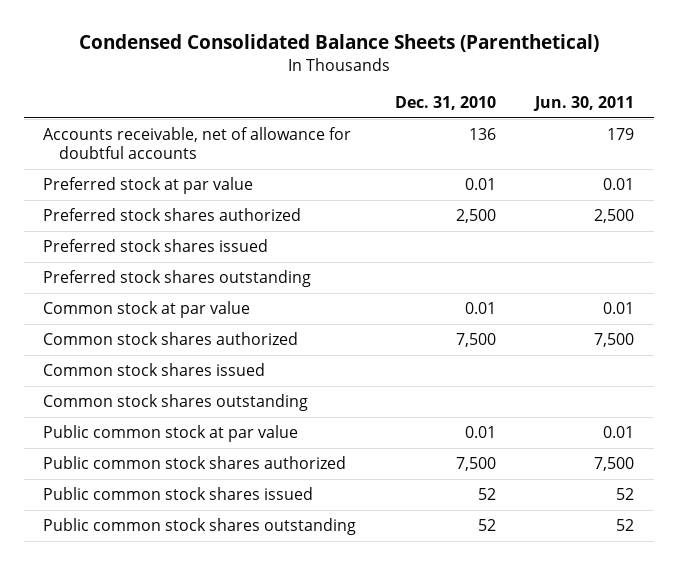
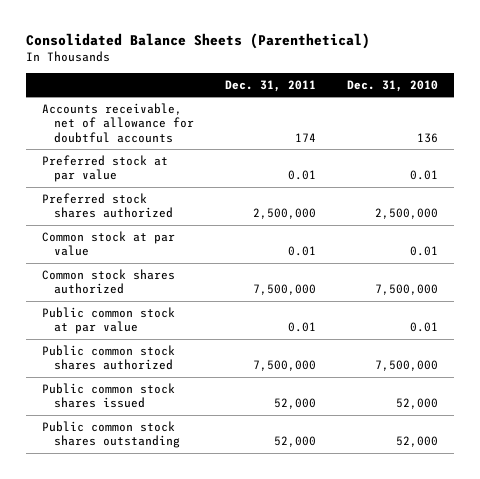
[78,33,599,52] Condensed Consolidated Balance Sheets (Parenthetical) -> [26,32,371,49] Consolidated Balance Sheets (Parenthetical)
[533,95,635,111] Jun. 30, 2011 -> none
none -> [225,79,317,92] Dec. 31, 2011
[43,239,269,253] Preferred stock shares issued -> none
[43,270,312,288] Preferred stock shares outstanding -> none
[456,209,497,224] 2,500 -> [375,208,439,220] 2,500,000
[43,363,266,377] Common stock shares issued -> none
[43,394,309,412] Common stock shares outstanding -> none
[456,333,497,348] 7,500 -> [375,284,439,296] 7,500,000
[456,457,497,472] 7,500 -> [375,360,439,372] 7,500,000
[478,488,497,501] 52 -> [396,398,439,410] 52,000
[478,519,497,532] 52 -> [396,436,439,448] 52,000

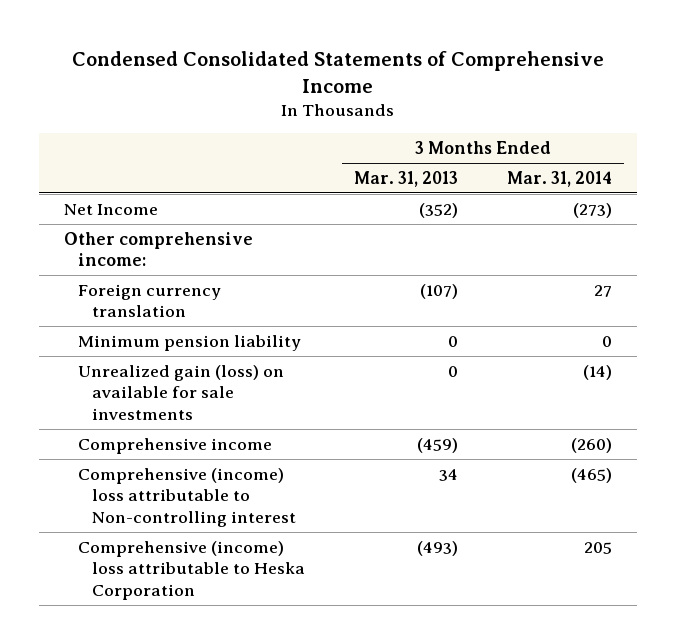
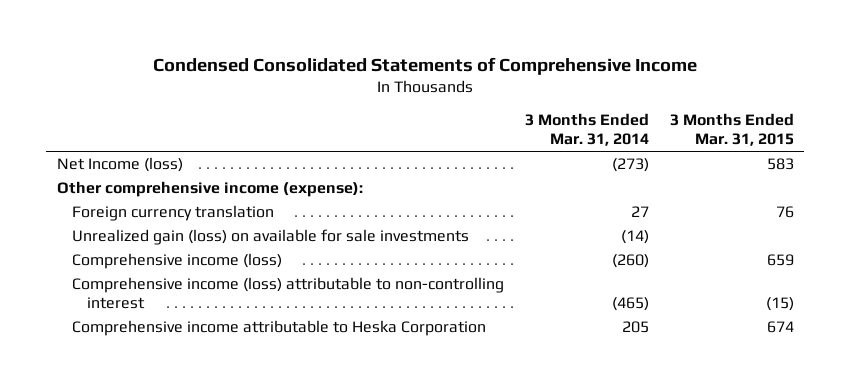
[353,170,458,187] Mar. 31, 2013 -> none
none -> [669,113,794,147] 3 Months Ended Mar. 31, 2015
[63,203,158,215] Net Income -> [56,156,183,172] Net Income (loss)
[63,231,253,267] Other comprehensive income: -> [56,180,363,197] Other comprehensive income (expense):
[77,334,301,351] Minimum pension liability -> none
[77,437,272,454] Comprehensive income -> [71,252,282,269] Comprehensive income (loss)
[77,467,296,527] Comprehensive (income) loss attributable to Non-controlling interest -> [71,276,504,310] Comprehensive income (loss) attributable to non-controlling interest
[77,540,305,600] Comprehensive (income) loss attributable to Heska Corporation -> [71,319,486,336] Comprehensive income attributable to Heska Corporation

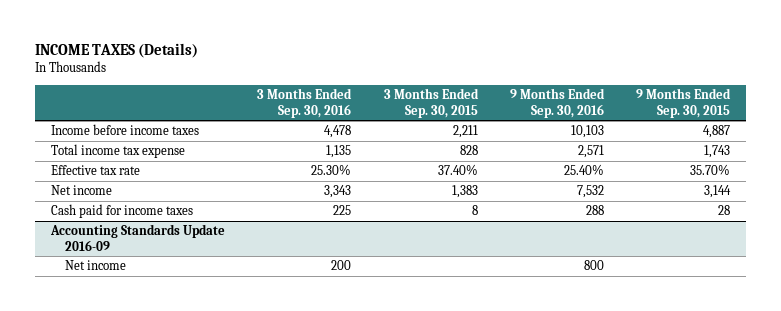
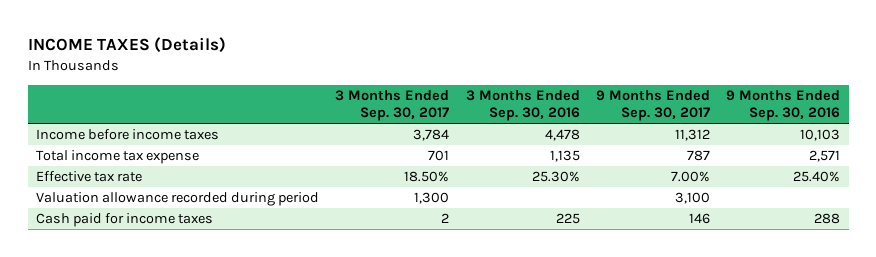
[383,88,479,118] 3 Months Ended Sep. 30, 2015 -> none
[635,88,731,118] 9 Months Ended Sep. 30, 2015 -> none
none -> [335,90,450,122] 3 Months Ended Sep. 30, 2017
none -> [596,90,711,122] 9 Months Ended Sep. 30, 2017
[51,185,113,196] Net income -> none
none -> [35,192,319,207] Valuation allowance recorded during period
[50,224,226,251] Accounting Standards Update 2016-09 -> none
[64,260,126,271] Net income -> none

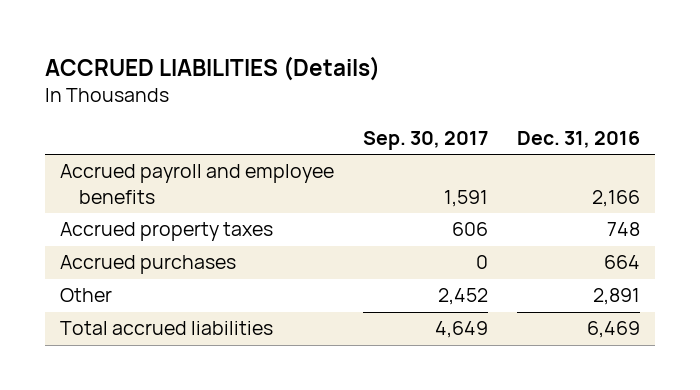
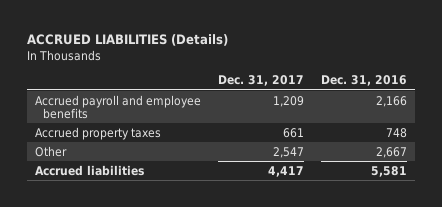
[363,131,489,151] Sep. 30, 2017 -> none
none -> [218,75,305,87] Dec. 31, 2017
[59,255,236,275] Accrued purchases -> none
[593,288,641,306] 2,891 -> [375,146,407,158] 2,667
[59,321,273,336] Total accrued liabilities -> [35,164,145,176] Accrued liabilities
[587,321,641,339] 6,469 -> [370,165,407,177] 5,581

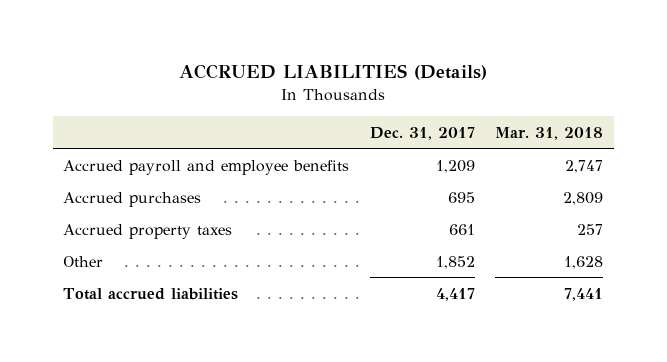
[320,75,407,87] Dec. 31, 2016 -> none
none -> [495,126,604,140] Mar. 31, 2018
none -> [63,191,202,207] Accrued purchases
[273,146,305,158] 2,547 -> [435,255,475,269] 1,852
[35,164,145,176] Accrued liabilities -> [63,287,239,300] Total accrued liabilities

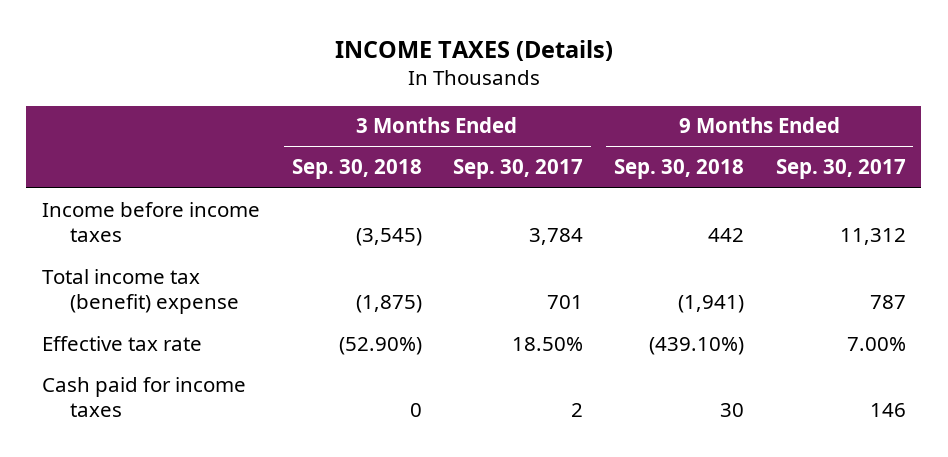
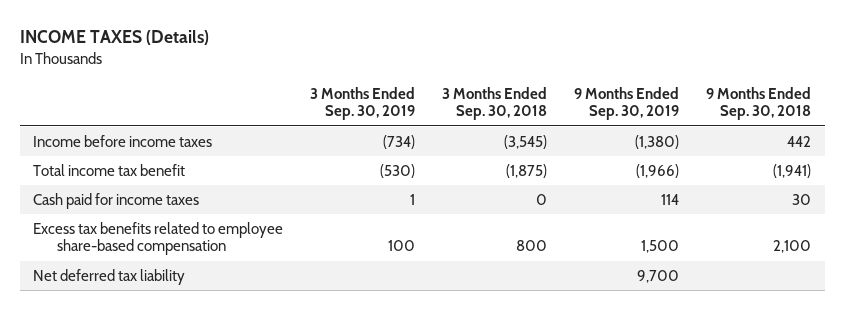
[452,159,583,180] Sep. 30, 2017 -> none
[775,159,906,180] Sep. 30, 2017 -> none
none -> [310,86,416,121] 3 Months Ended Sep. 30, 2019
none -> [574,86,680,121] 9 Months Ended Sep. 30, 2019
[42,335,203,351] Effective tax rate -> none
[42,268,239,315] Total income tax (benefit) expense -> [33,163,186,176] Total income tax benefit
none -> [33,221,284,256] Excess tax benefits related to employee share-based compensation
none -> [33,268,186,285] Net deferred tax liability

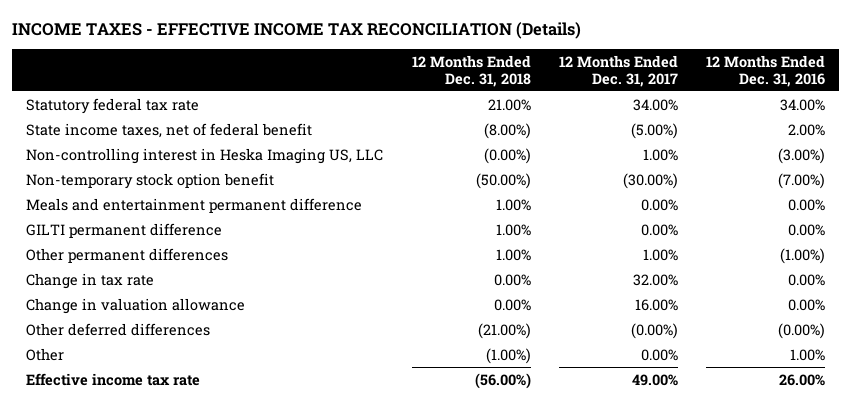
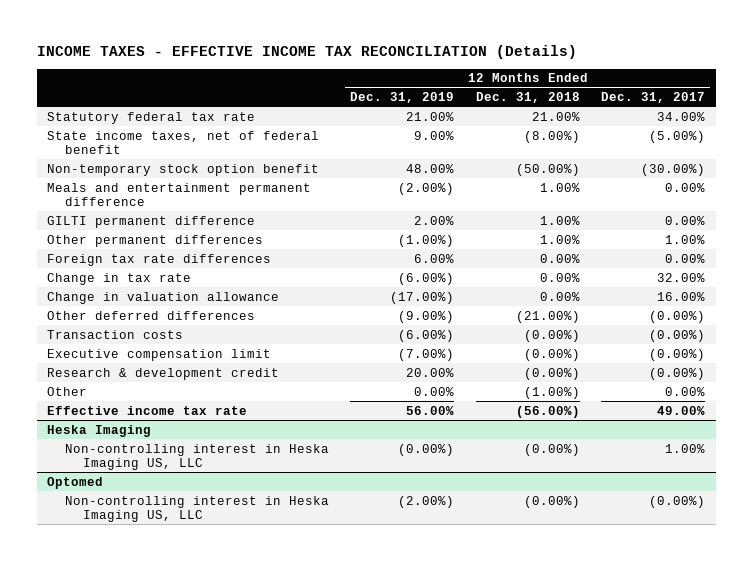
[705,55,825,87] 12 Months Ended Dec. 31, 2016 -> none
none -> [350,91,455,103] Dec. 31, 2019
[26,147,384,164] Non-controlling interest in Heska Imaging US, LLC -> none
none -> [47,253,272,266] Foreign tax rate differences
none -> [47,329,184,339] Transaction costs
none -> [47,348,272,361] Executive compensation limit
none -> [47,367,280,380] Research & development credit
none -> [47,424,152,437] Heska Imaging
none -> [64,443,329,471] Non-controlling interest in Heska Imaging US, LLC
none -> [47,476,104,489] Optomed
none -> [64,495,329,523] Non-controlling interest in Heska Imaging US, LLC

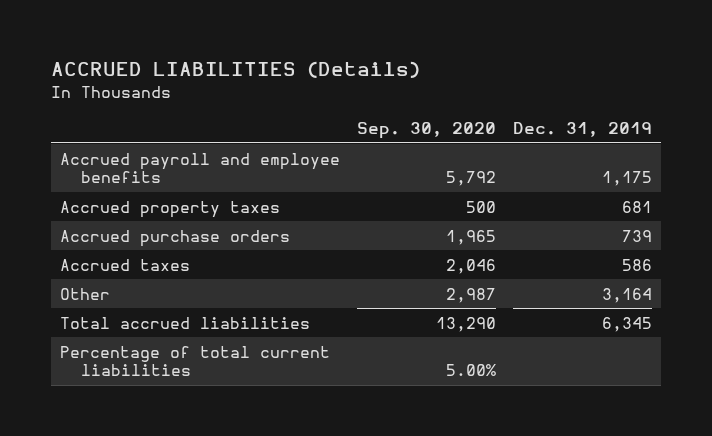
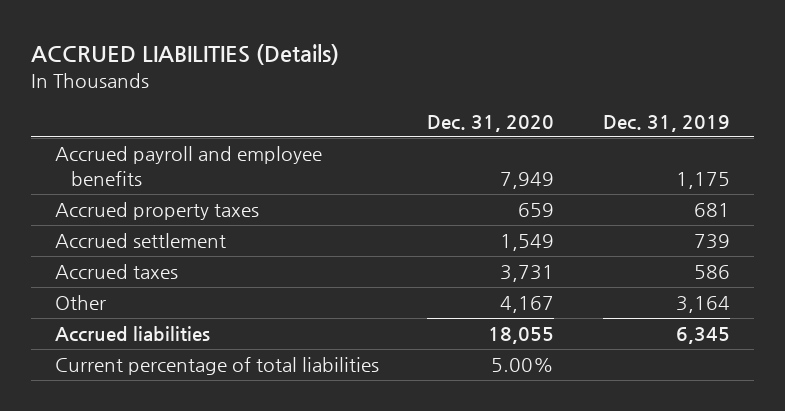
[357,122,497,140] Sep. 30, 2020 -> none
none -> [427,115,555,133] Dec. 31, 2020
[59,229,290,247] Accrued purchase orders -> [55,233,227,249] Accrued settlement
[59,316,310,329] Total accrued liabilities -> [55,326,211,343] Accrued liabilities
[59,345,330,377] Percentage of total current liabilities -> [55,357,380,376] Current percentage of total liabilities

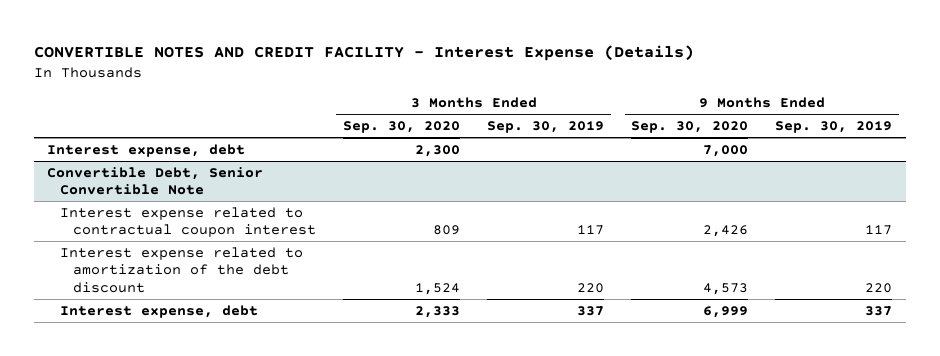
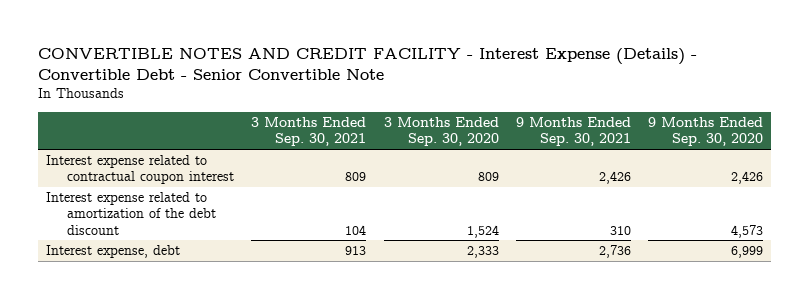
[33,44,694,61] CONVERTIBLE NOTES AND CREDIT FACILITY - Interest Expense (Details) -> [37,47,697,80] CONVERTIBLE NOTES AND CREDIT FACILITY - Interest Expense (Details) - Convertible Debt - Senior Convertible Note
[487,120,605,133] Sep. 30, 2019 -> none
[775,120,893,133] Sep. 30, 2019 -> none
none -> [251,117,367,147] 3 Months Ended Sep. 30, 2021
none -> [515,117,631,147] 9 Months Ended Sep. 30, 2021
[47,143,246,157] Interest expense, debt -> none
[47,166,264,196] Convertible Debt, Senior Convertible Note -> none

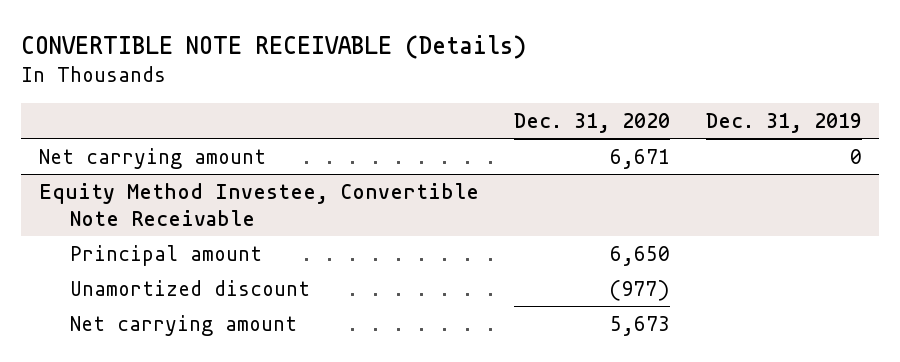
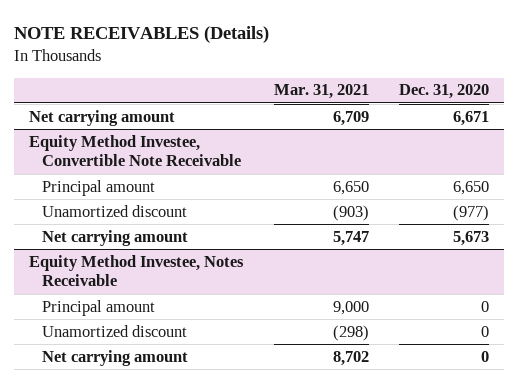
[20,34,526,59] CONVERTIBLE NOTE RECEIVABLE (Details) -> [13,26,269,44] NOTE RECEIVABLES (Details)
[705,112,862,133] Dec. 31, 2019 -> none
none -> [273,84,369,100] Mar. 31, 2021
none -> [29,254,245,287] Equity Method Investee, Notes Receivable
none -> [41,299,155,316] Principal amount
none -> [41,324,187,337] Unamortized discount
none -> [41,349,188,366] Net carrying amount

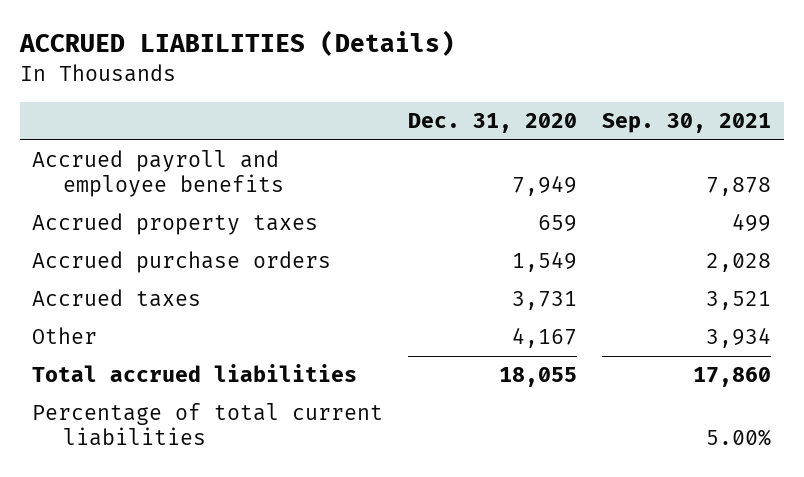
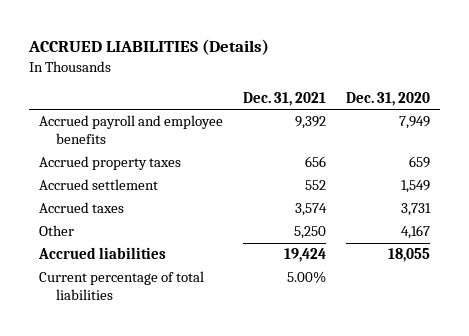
[602,112,772,133] Sep. 30, 2021 -> none
none -> [242,92,326,107] Dec. 31, 2021
[32,251,332,274] Accrued purchase orders -> [38,179,158,191] Accrued settlement
[32,364,358,383] Total accrued liabilities -> [37,247,166,260] Accrued liabilities
[32,403,384,446] Percentage of total current liabilities -> [38,271,204,301] Current percentage of total liabilities

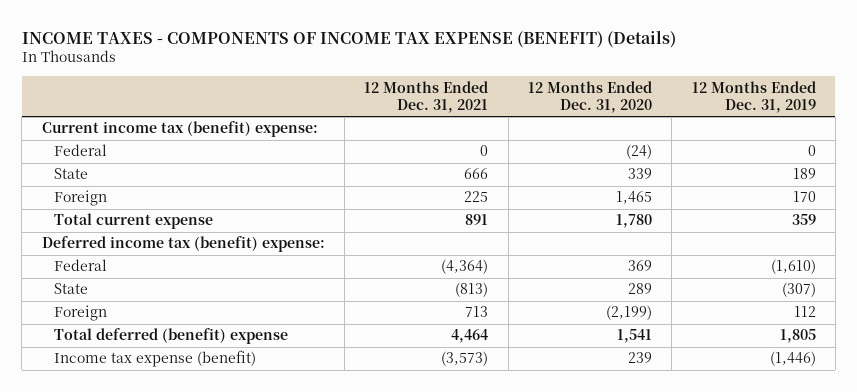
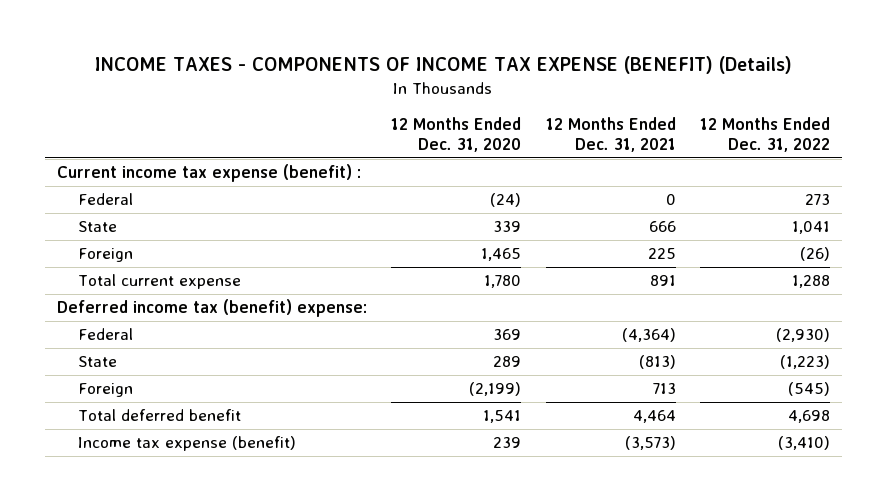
[691,80,816,114] 12 Months Ended Dec. 31, 2019 -> none
none -> [699,117,830,153] 12 Months Ended Dec. 31, 2022
[41,121,318,138] Current income tax (benefit) expense: -> [57,164,362,183] Current income tax expense (benefit) :
[53,328,288,345] Total deferred (benefit) expense -> [77,409,241,422] Total deferred benefit

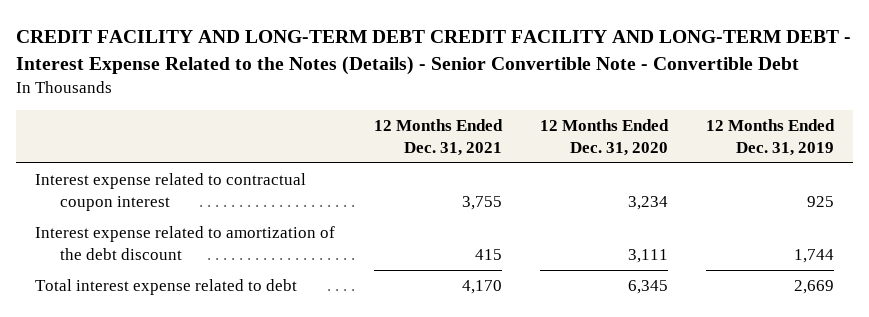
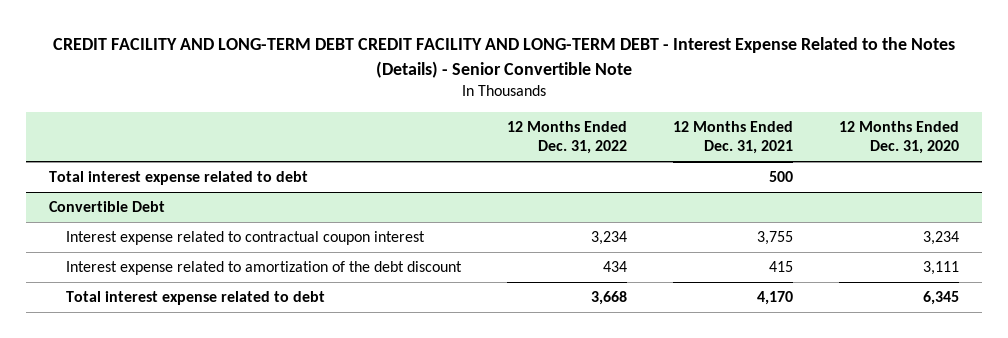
[16,29,852,75] CREDIT FACILITY AND LONG-TERM DEBT CREDIT FACILITY AND LONG-TERM DEBT - Interest Expense Related to the Notes (Details) - Senior Convertible Note - Convertible Debt -> [52,37,955,78] CREDIT FACILITY AND LONG-TERM DEBT CREDIT FACILITY AND LONG-TERM DEBT - Interest Expense Related to the Notes (Details) - Senior Convertible Note
[706,119,836,156] 12 Months Ended Dec. 31, 2019 -> none
none -> [506,121,627,155] 12 Months Ended Dec. 31, 2022
none -> [48,171,308,186] Total interest expense related to debt
none -> [48,201,165,213] Convertible Debt

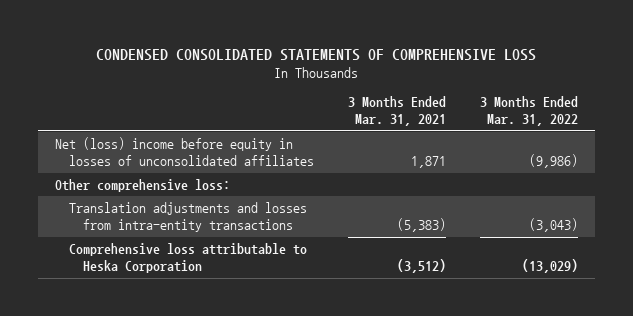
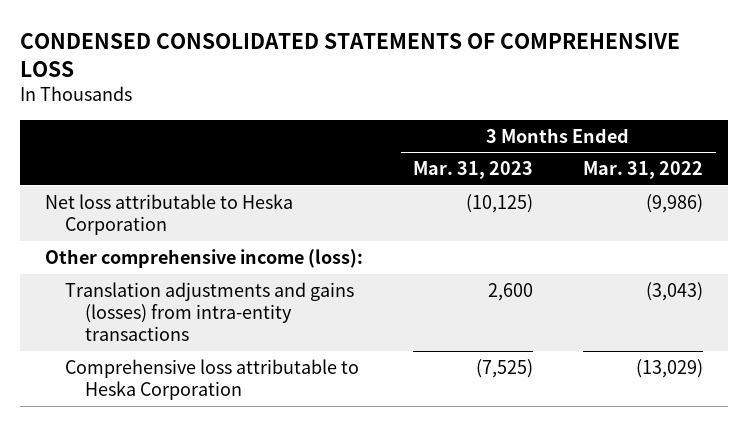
[347,96,446,127] 3 Months Ended Mar. 31, 2021 -> none
none -> [413,161,534,180] Mar. 31, 2023
[54,137,314,167] Net (loss) income before equity in losses of unconsolidated affiliates -> [45,193,294,235] Net loss attributable to Heska Corporation
[54,179,230,193] Other comprehensive loss: -> [45,248,364,268] Other comprehensive income (loss):
[68,202,307,233] Translation adjustments and losses from intra-entity transactions -> [65,281,355,341] Translation adjustments and gains (losses) from intra-entity transactions

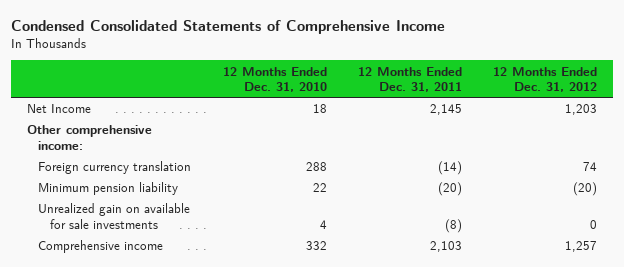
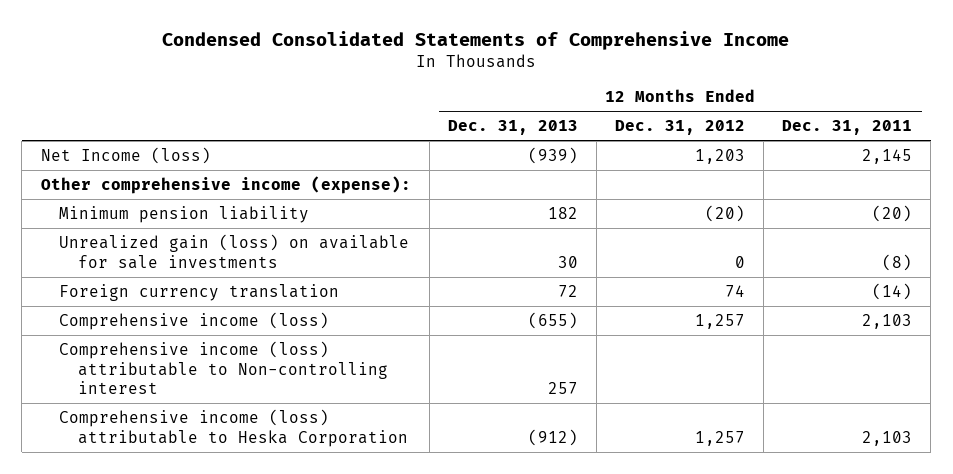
[222,66,327,92] 12 Months Ended Dec. 31, 2010 -> none
none -> [447,120,578,136] Dec. 31, 2013
[26,104,91,114] Net Income -> [40,146,211,164] Net Income (loss)
[26,125,152,150] Other comprehensive income: -> [40,175,411,194] Other comprehensive income (expense):
[38,203,191,229] Unrealized gain on available for sale investments -> [59,233,410,269] Unrealized gain (loss) on available for sale investments
[38,161,192,175] Foreign currency translation -> [59,283,340,301] Foreign currency translation
[38,240,164,254] Comprehensive income -> [59,311,330,330] Comprehensive income (loss)
none -> [59,340,388,395] Comprehensive income (loss) attributable to Non-controlling interest
none -> [59,408,408,447] Comprehensive income (loss) attributable to Heska Corporation

